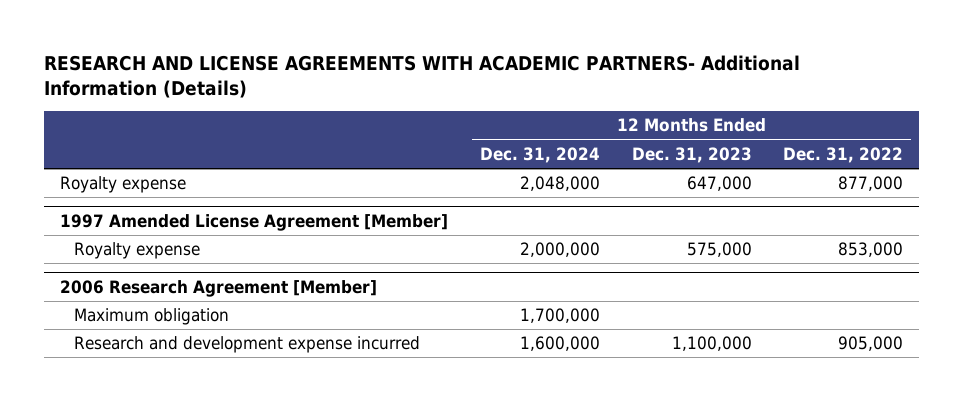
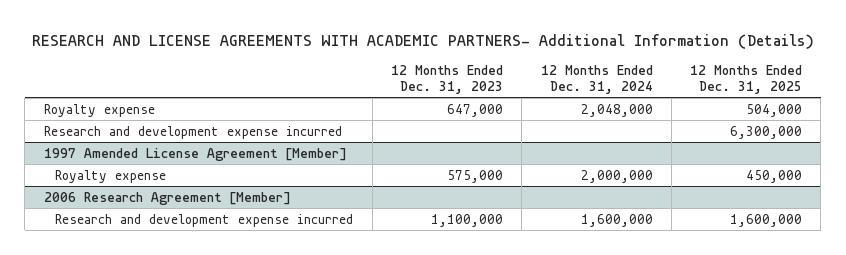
[783,146,904,163] Dec. 31, 2022 -> none
none -> [690,64,803,94] 12 Months Ended Dec. 31, 2025
none -> [43,125,342,139] Research and development expense incurred
[73,308,229,326] Maximum obligation -> none

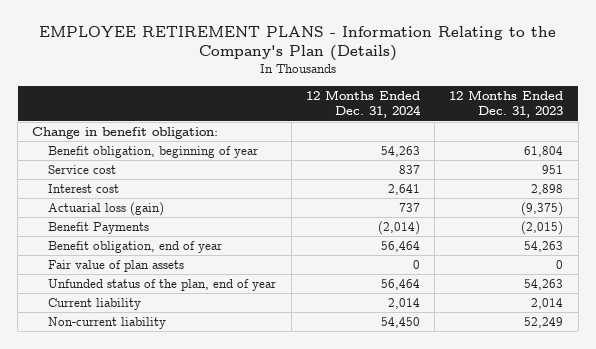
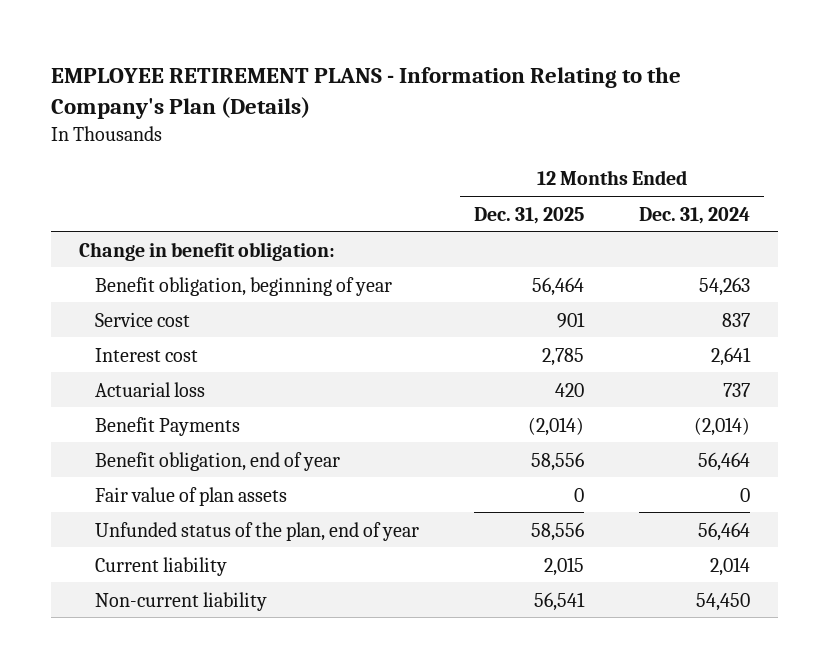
[449,89,564,119] 12 Months Ended Dec. 31, 2023 -> none
none -> [474,206,585,224] Dec. 31, 2025
[48,201,165,216] Actuarial loss (gain) -> [95,381,206,397] Actuarial loss

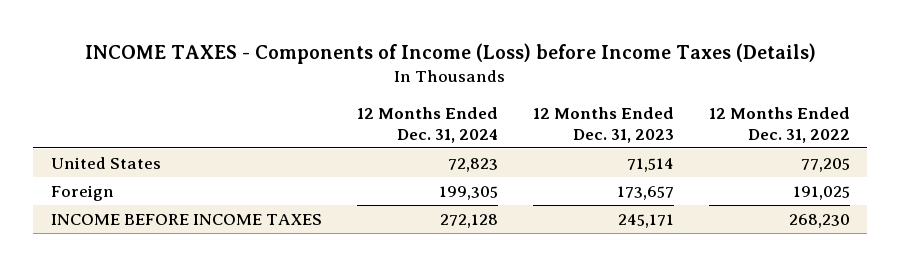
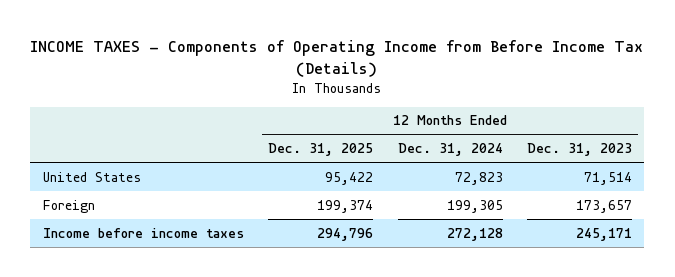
[85,43,817,65] INCOME TAXES - Components of Income (Loss) before Income Taxes (Details) -> [30,40,644,77] INCOME TAXES - Components of Operating Income from Before Income Tax (Details)
[708,106,850,143] 12 Months Ended Dec. 31, 2022 -> none
none -> [268,143,374,157] Dec. 31, 2025
[50,213,322,225] INCOME BEFORE INCOME TAXES -> [42,227,244,238] Income before income taxes

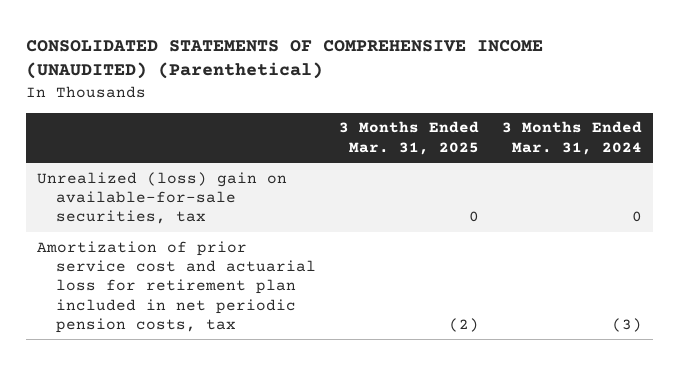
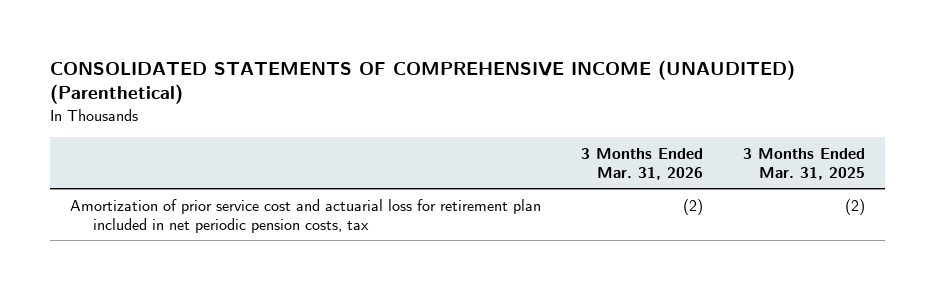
[501,121,642,155] 3 Months Ended Mar. 31, 2024 -> none
none -> [580,147,703,181] 3 Months Ended Mar. 31, 2026
[37,171,288,225] Unrealized (loss) gain on available-for-sale securities, tax -> none

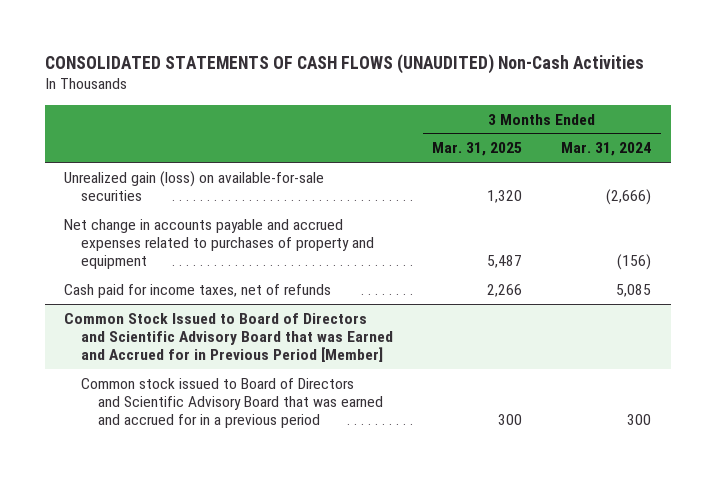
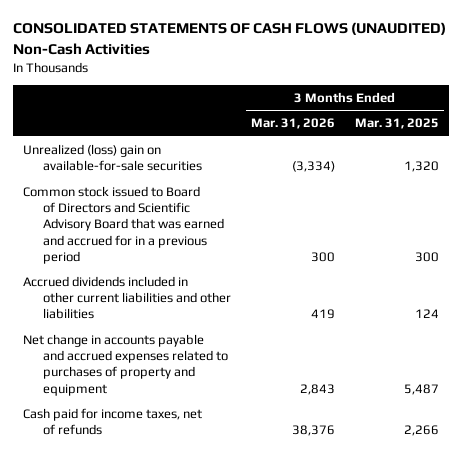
[561,142,652,157] Mar. 31, 2024 -> none
none -> [250,118,335,130] Mar. 31, 2026
[64,170,325,201] Unrealized gain (loss) on available-for-sale securities -> [23,144,202,172] Unrealized (loss) gain on available-for-sale securities
none -> [23,186,224,264] Common stock issued to Board of Directors and Scientific Advisory Board that was earned and accrued for in a previous period
none -> [23,276,231,320] Accrued dividends included in other current liabilities and other liabilities
[64,312,394,362] Common Stock Issued to Board of Directors and Scientific Advisory Board that was Earned and Accrued for in Previous Period [Member] -> none
[81,377,384,428] Common stock issued to Board of Directors and Scientific Advisory Board that was earned and accrued for in a previous period -> none

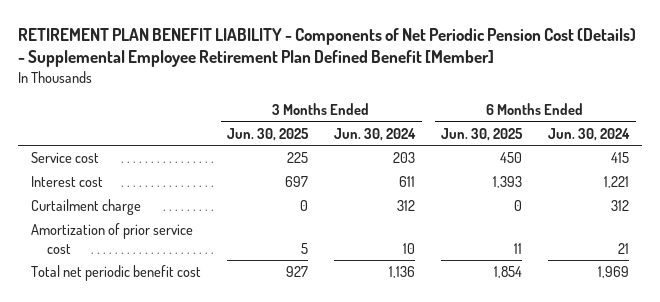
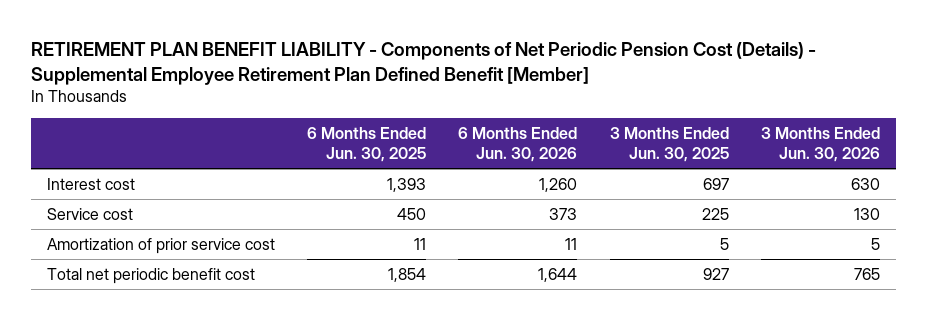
[334,127,417,141] Jun. 30, 2024 -> none
[548,127,631,141] Jun. 30, 2024 -> none
none -> [458,126,578,163] 6 Months Ended Jun. 30, 2026
none -> [760,126,880,163] 3 Months Ended Jun. 30, 2026
[30,199,141,216] Curtailment charge -> none
[30,152,99,164] Service cost -> [47,207,134,220] Service cost

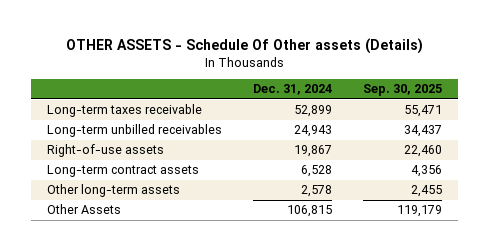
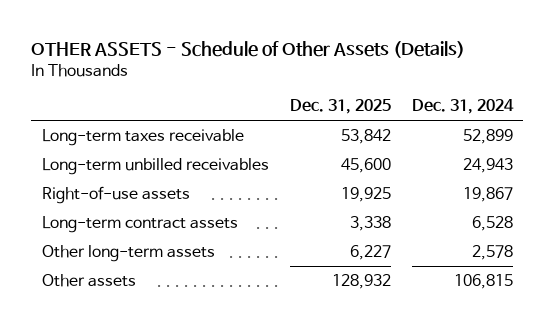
[65,38,423,55] OTHER ASSETS - Schedule Of Other assets (Details) -> [31,41,466,59] OTHER ASSETS - Schedule of Other Assets (Details)
[363,84,443,97] Sep. 30, 2025 -> none
none -> [289,99,391,115] Dec. 31, 2025
[46,204,121,215] Other Assets -> [41,274,136,288] Other assets

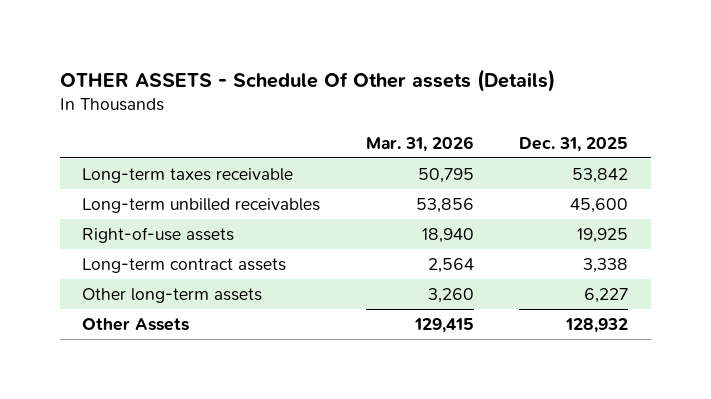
[31,41,466,59] OTHER ASSETS - Schedule of Other Assets (Details) -> [59,68,555,92] OTHER ASSETS - Schedule Of Other assets (Details)
[411,99,514,115] Dec. 31, 2024 -> none
none -> [365,135,474,152] Mar. 31, 2026
[41,274,136,288] Other assets -> [82,318,190,332] Other Assets

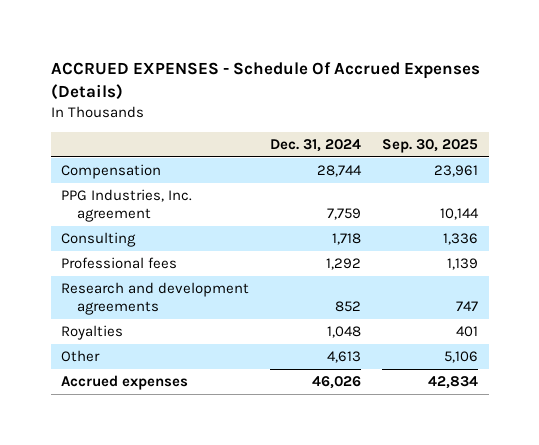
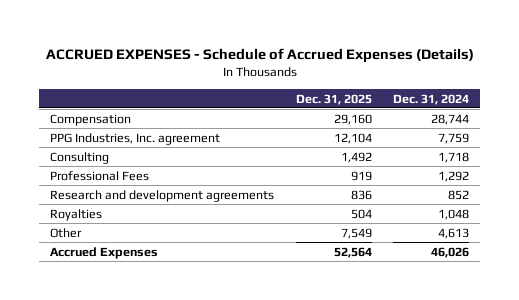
[50,61,480,100] ACCRUED EXPENSES - Schedule Of Accrued Expenses (Details) -> [45,48,474,64] ACCRUED EXPENSES - Schedule of Accrued Expenses (Details)
[382,139,479,154] Sep. 30, 2025 -> none
none -> [295,93,372,105] Dec. 31, 2025
[61,256,178,269] Professional fees -> [50,170,150,181] Professional Fees
[61,374,189,390] Accrued expenses -> [50,246,159,259] Accrued Expenses

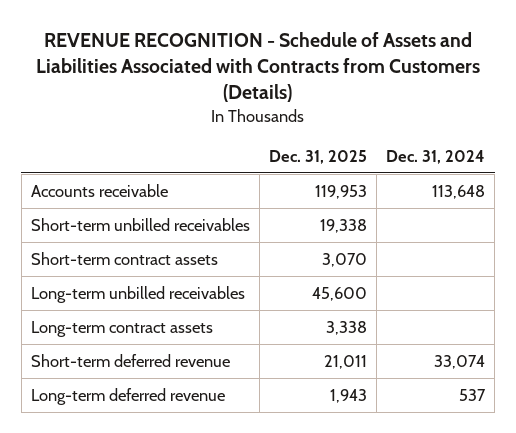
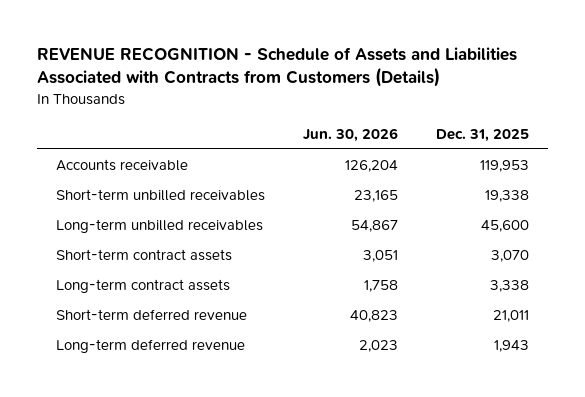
[386,149,486,164] Dec. 31, 2024 -> none
none -> [302,127,398,142] Jun. 30, 2026
[31,251,219,265] Short-term contract assets -> [55,249,232,262] Short-term contract assets

